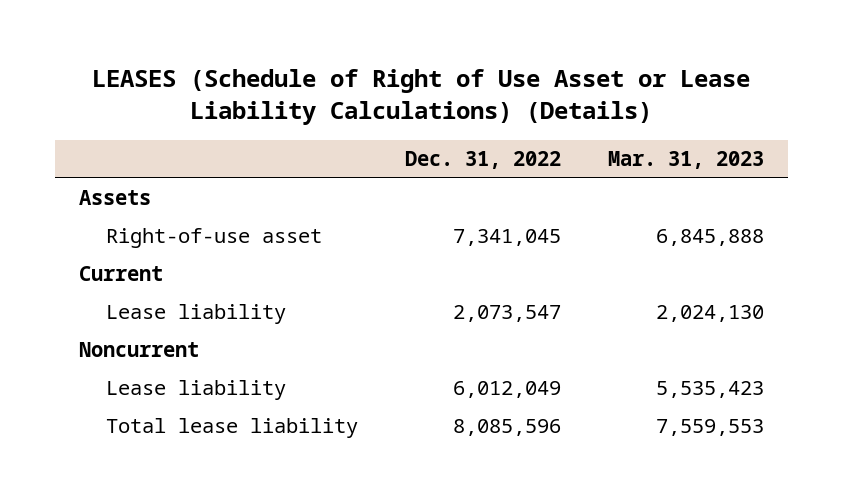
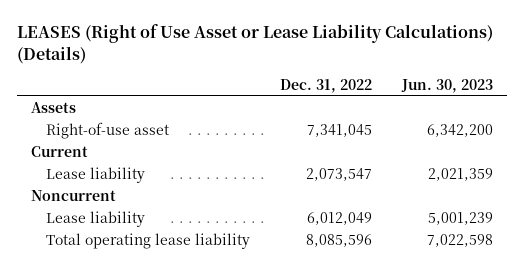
[92,69,751,126] LEASES (Schedule of Right of Use Asset or Lease Liability Calculations) (Details) -> [16,24,493,65] LEASES (Right of Use Asset or Lease Liability Calculations) (Details)
[608,151,765,170] Mar. 31, 2023 -> none
none -> [400,78,493,93] Jun. 30, 2023
[105,418,358,439] Total lease liability -> [46,233,251,250] Total operating lease liability

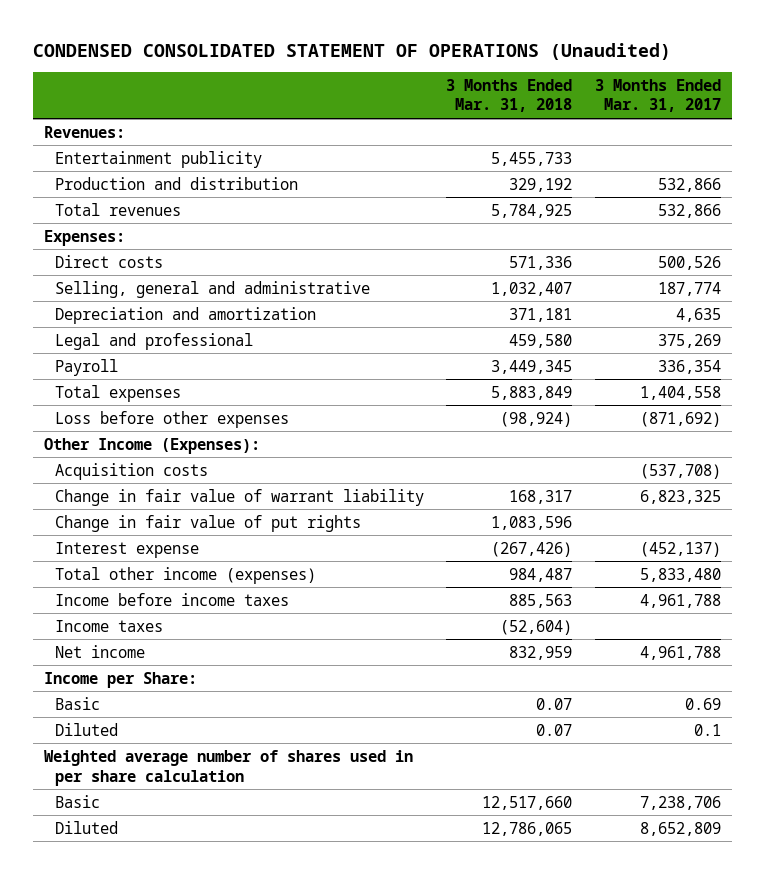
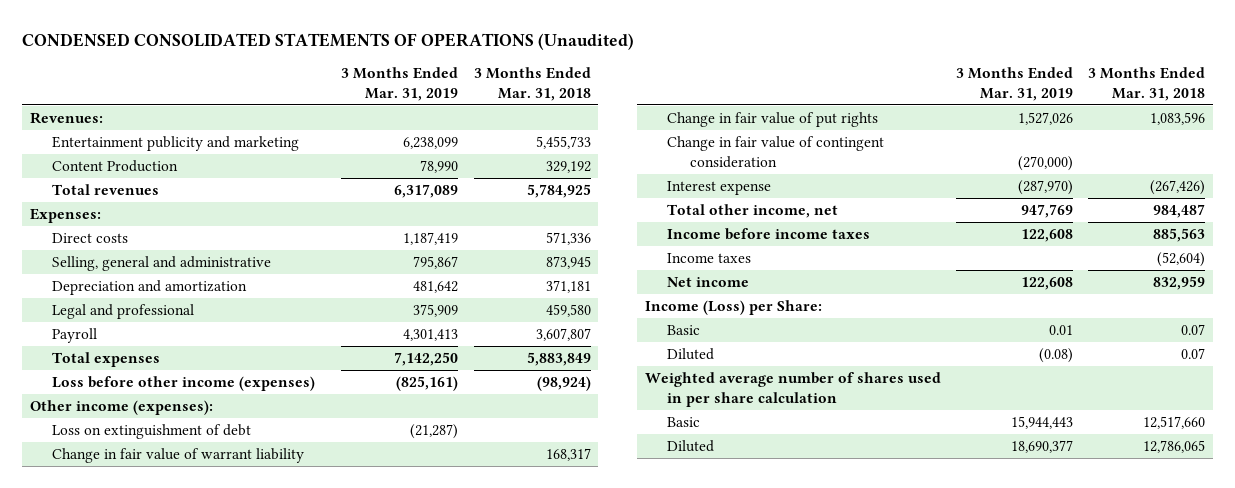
[32,42,671,60] CONDENSED CONSOLIDATED STATEMENT OF OPERATIONS (Unaudited) -> [21,32,634,50] CONDENSED CONSOLIDATED STATEMENTS OF OPERATIONS (Unaudited)
[594,78,721,113] 3 Months Ended Mar. 31, 2017 -> none
none -> [341,67,459,101] 3 Months Ended Mar. 31, 2019
[55,150,263,168] Entertainment publicity -> [52,135,300,151] Entertainment publicity and marketing
[55,176,299,190] Production and distribution -> [52,159,179,172] Content Production
[491,281,573,296] 1,032,407 -> [545,255,591,269] 873,945
[491,359,573,374] 3,449,345 -> [535,327,591,341] 3,607,807
[55,462,209,480] Acquisition costs -> none
[55,410,290,428] Loss before other expenses -> [52,375,316,391] Loss before other income (expenses)
[43,437,260,454] Other Income (Expenses): -> [29,399,213,415] Other income (expenses):
none -> [52,423,252,439] Loss on extinguishment of debt
none -> [667,135,885,168] Change in fair value of contingent consideration
[55,566,317,584] Total other income (expenses) -> [667,203,839,218] Total other income, net
[43,671,197,688] Income per Share: -> [644,299,822,315] Income (Loss) per Share:

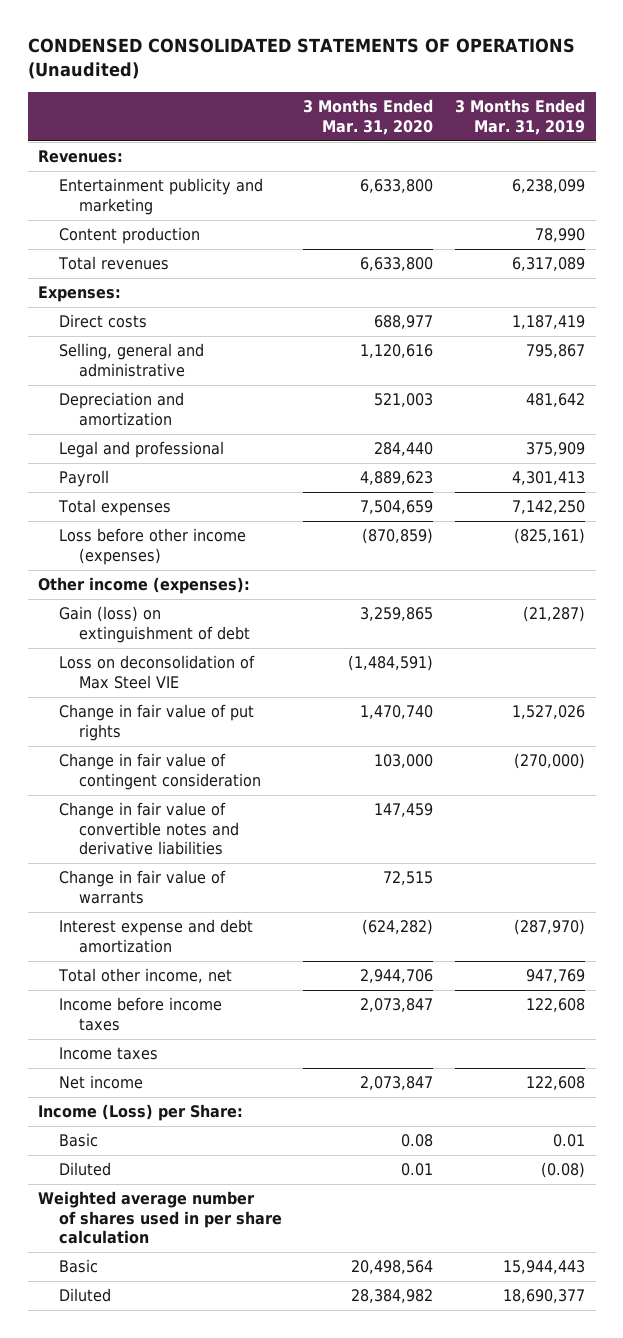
[473,67,591,101] 3 Months Ended Mar. 31, 2018 -> none
none -> [303,99,434,135] 3 Months Ended Mar. 31, 2020
[52,159,179,172] Content Production -> [58,227,200,245] Content production
[52,447,305,463] Change in fair value of warrant liability -> none
[52,423,252,439] Loss on extinguishment of debt -> [58,606,251,643] Gain (loss) on extinguishment of debt
none -> [58,655,255,689] Loss on deconsolidation of Max Steel VIE
none -> [58,802,240,856] Change in fair value of convertible notes and derivative liabilities
none -> [58,870,226,904] Change in fair value of warrants
[667,180,772,195] Interest expense -> [58,919,253,953] Interest expense and debt amortization

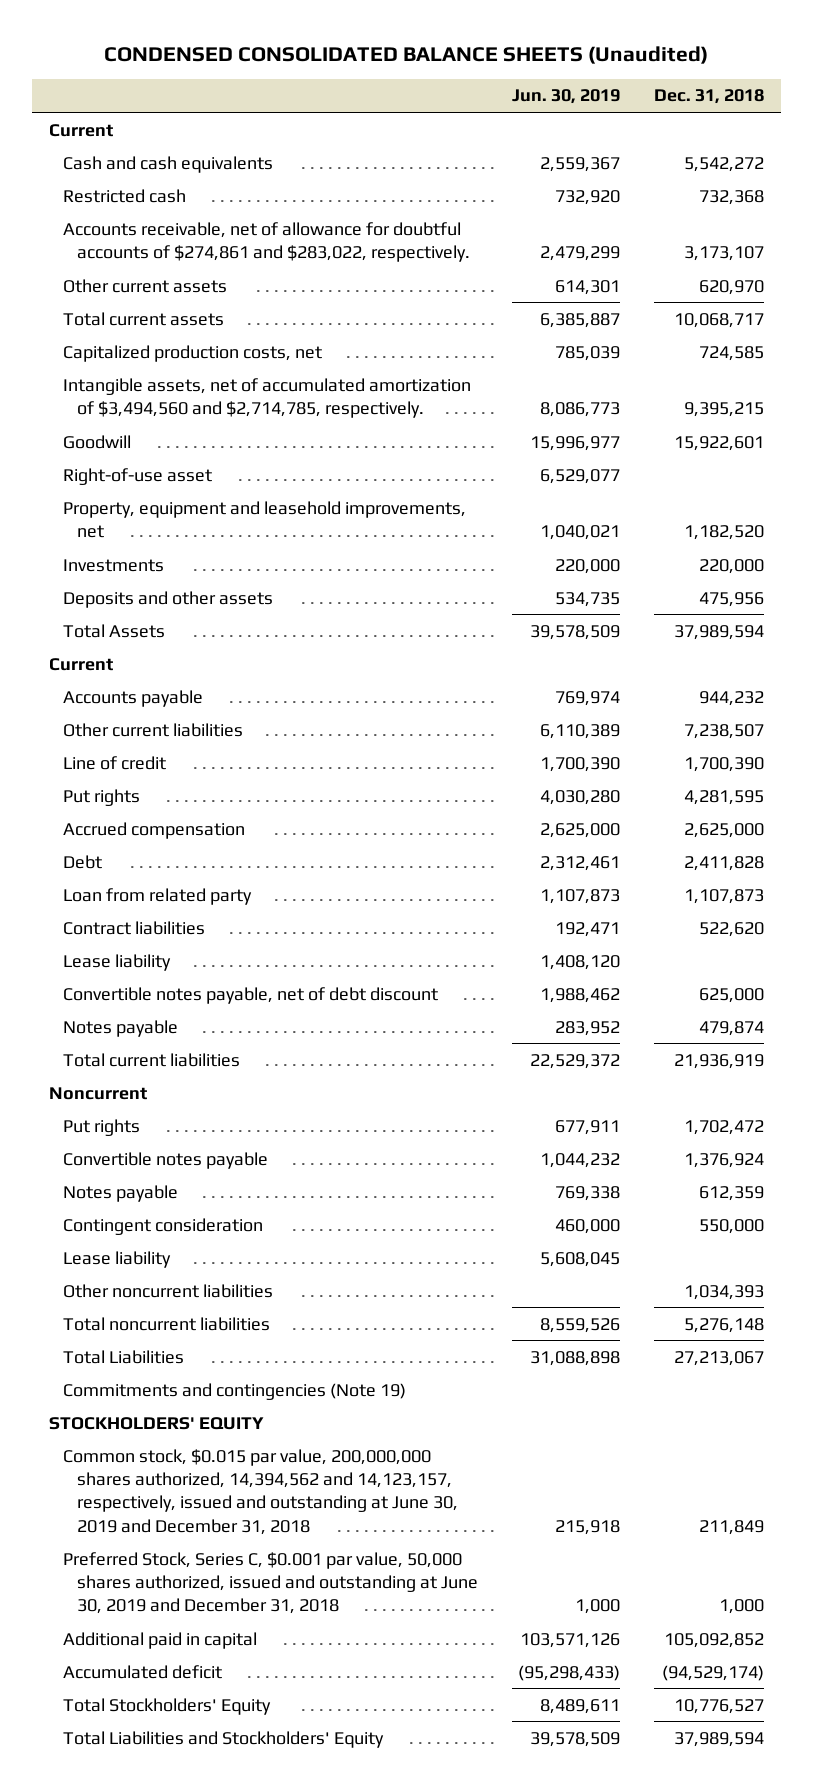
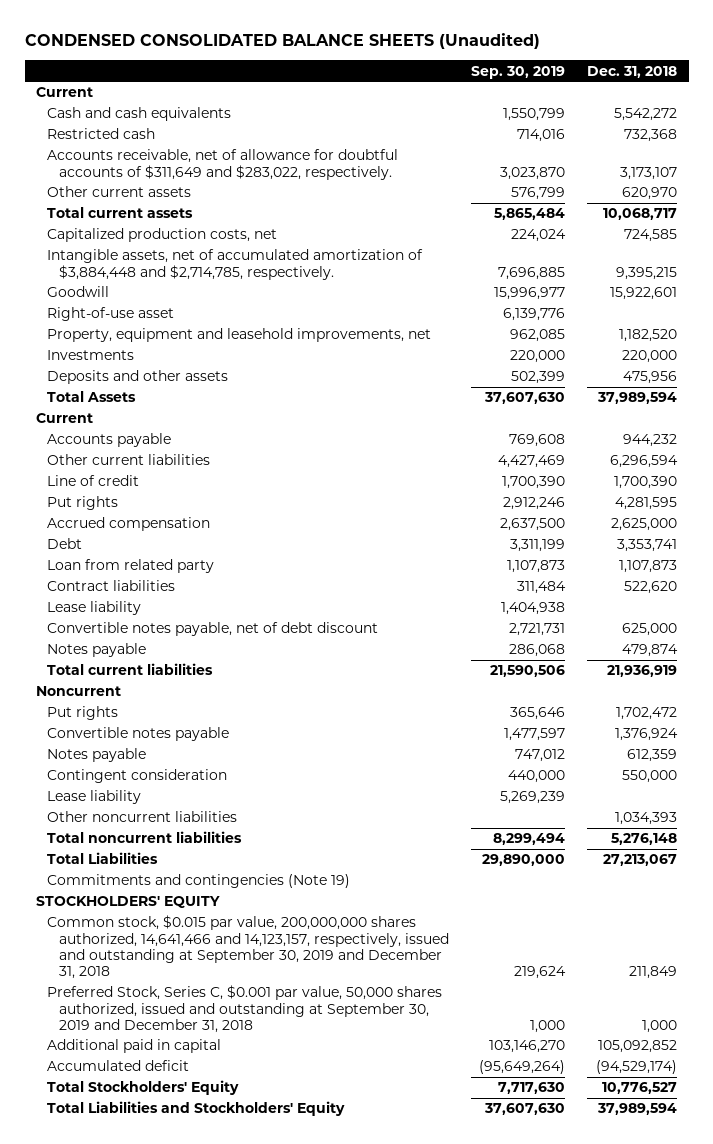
[511,89,620,105] Jun. 30, 2019 -> none
none -> [471,65,566,79] Sep. 30, 2019
[63,221,470,262] Accounts receivable, net of allowance for doubtful accounts of $274,861 and $283,022, respectively. -> [47,149,399,180] Accounts receivable, net of allowance for doubtful accounts of $311,649 and $283,022, respectively.
[63,377,472,418] Intangible assets, net of accumulated amortization of $3,494,560 and $2,714,785, respectively. -> [47,249,424,280] Intangible assets, net of accumulated amortization of $3,884,448 and $2,714,785, respectively.
[683,723,764,739] 7,238,507 -> [610,455,679,469] 6,296,594
[683,855,764,871] 2,411,828 -> [617,539,678,553] 3,353,741
[63,1448,458,1535] Common stock, $0.015 par value, 200,000,000 shares authorized, 14,394,562 and 14,123,157, respectively, issued and outstanding at June 30, 2019 and December 31, 2018 -> [47,915,449,979] Common stock, $0.015 par value, 200,000,000 shares authorized, 14,641,466 and 14,123,157, respectively, issued and outstanding at September 30, 2019 and December 31, 2018
[63,1551,478,1615] Preferred Stock, Series C, $0.001 par value, 50,000 shares authorized, issued and outstanding at June 30, 2019 and December 31, 2018 -> [47,985,443,1033] Preferred Stock, Series C, $0.001 par value, 50,000 shares authorized, issued and outstanding at September 30, 2019 and December 31, 2018

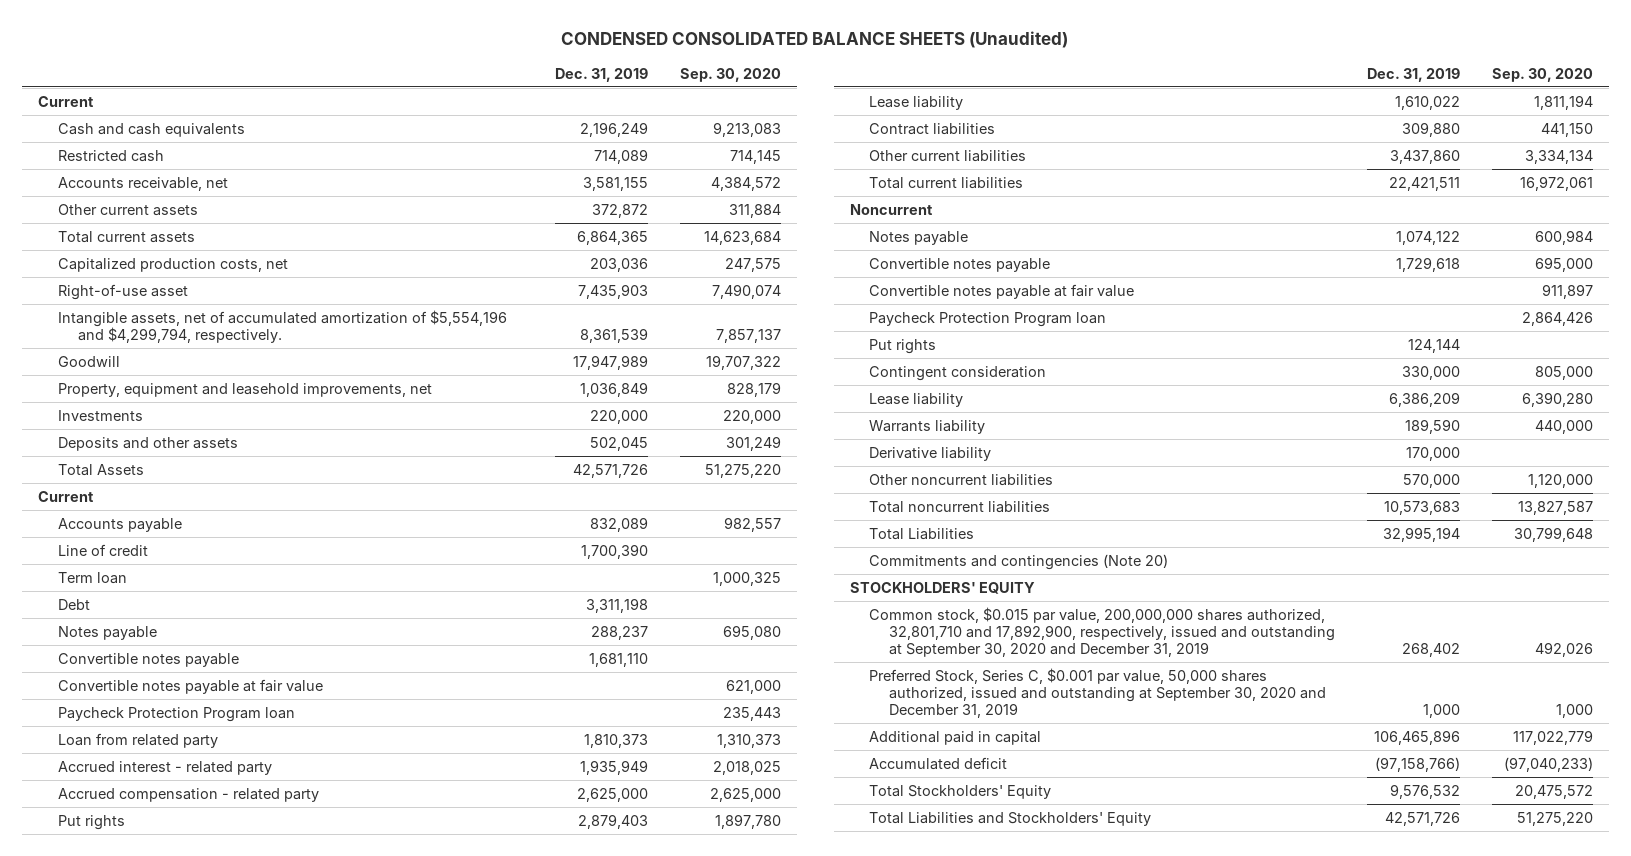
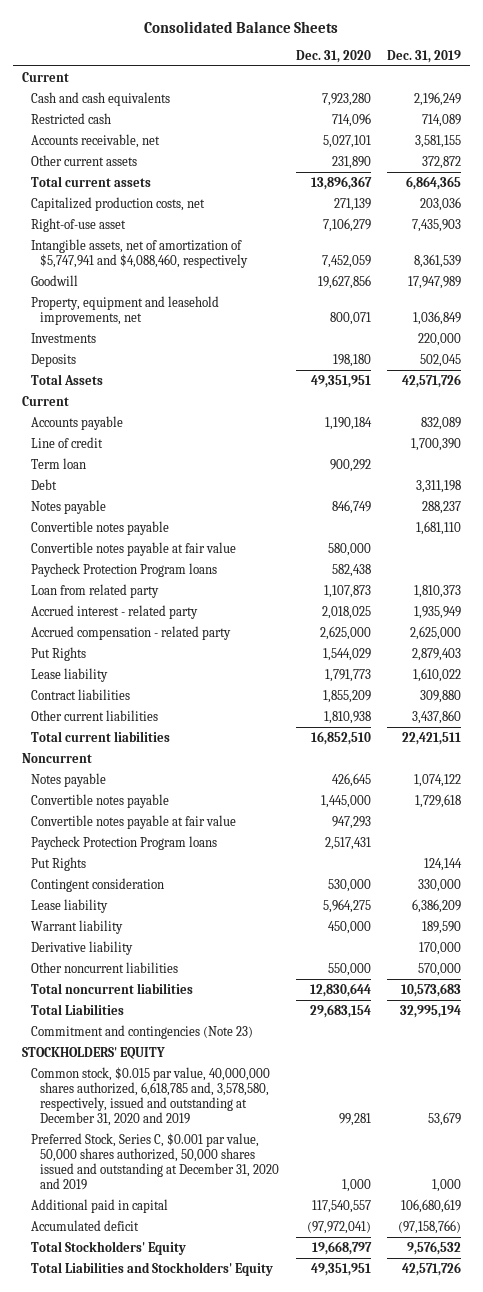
[561,31,1069,49] CONDENSED CONSOLIDATED BALANCE SHEETS (Unaudited) -> [144,20,339,33] Consolidated Balance Sheets
[680,67,782,82] Sep. 30, 2020 -> none
none -> [295,49,371,63] Dec. 31, 2020
[57,309,507,344] Intangible assets, net of accumulated amortization of $5,554,196 and $4,299,794, respectively. -> [30,238,248,268] Intangible assets, net of amortization of $5,747,941 and $4,088,460, respectively
[57,436,238,451] Deposits and other assets -> [30,353,76,367] Deposits
[57,706,295,722] Paycheck Protection Program loan -> [30,562,217,577] Paycheck Protection Program loans
[57,814,125,830] Put rights -> [30,646,86,661] Put Rights
[869,311,1107,327] Paycheck Protection Program loan -> [30,835,217,850] Paycheck Protection Program loans
[869,338,937,354] Put rights -> [30,856,86,871] Put Rights
[869,419,986,434] Warrants liability -> [30,919,123,934] Warrant liability
[869,553,1169,570] Commitments and contingencies (Note 20) -> [30,1024,253,1039] Commitment and contingencies (Note 23)
[869,606,1335,658] Common stock, $0.015 par value, 200,000,000 shares authorized, 32,801,710 and 17,892,900, respectively, issued and outstanding at September 30, 2020 and December 31, 2019 -> [30,1066,270,1126] Common stock, $0.015 par value, 40,000,000 shares authorized, 6,618,785 and, 3,578,580, respectively, issued and outstanding at December 31, 2020 and 2019
[1401,643,1460,658] 268,402 -> [428,1111,462,1126] 53,679
[869,667,1326,719] Preferred Stock, Series C, $0.001 par value, 50,000 shares authorized, issued and outstanding at September 30, 2020 and December 31, 2019 -> [30,1132,279,1190] Preferred Stock, Series C, $0.001 par value, 50,000 shares authorized, 50,000 shares issued and outstanding at December 31, 2020 and 2019
[1373,729,1460,745] 106,465,896 -> [401,1198,462,1213] 106,680,619

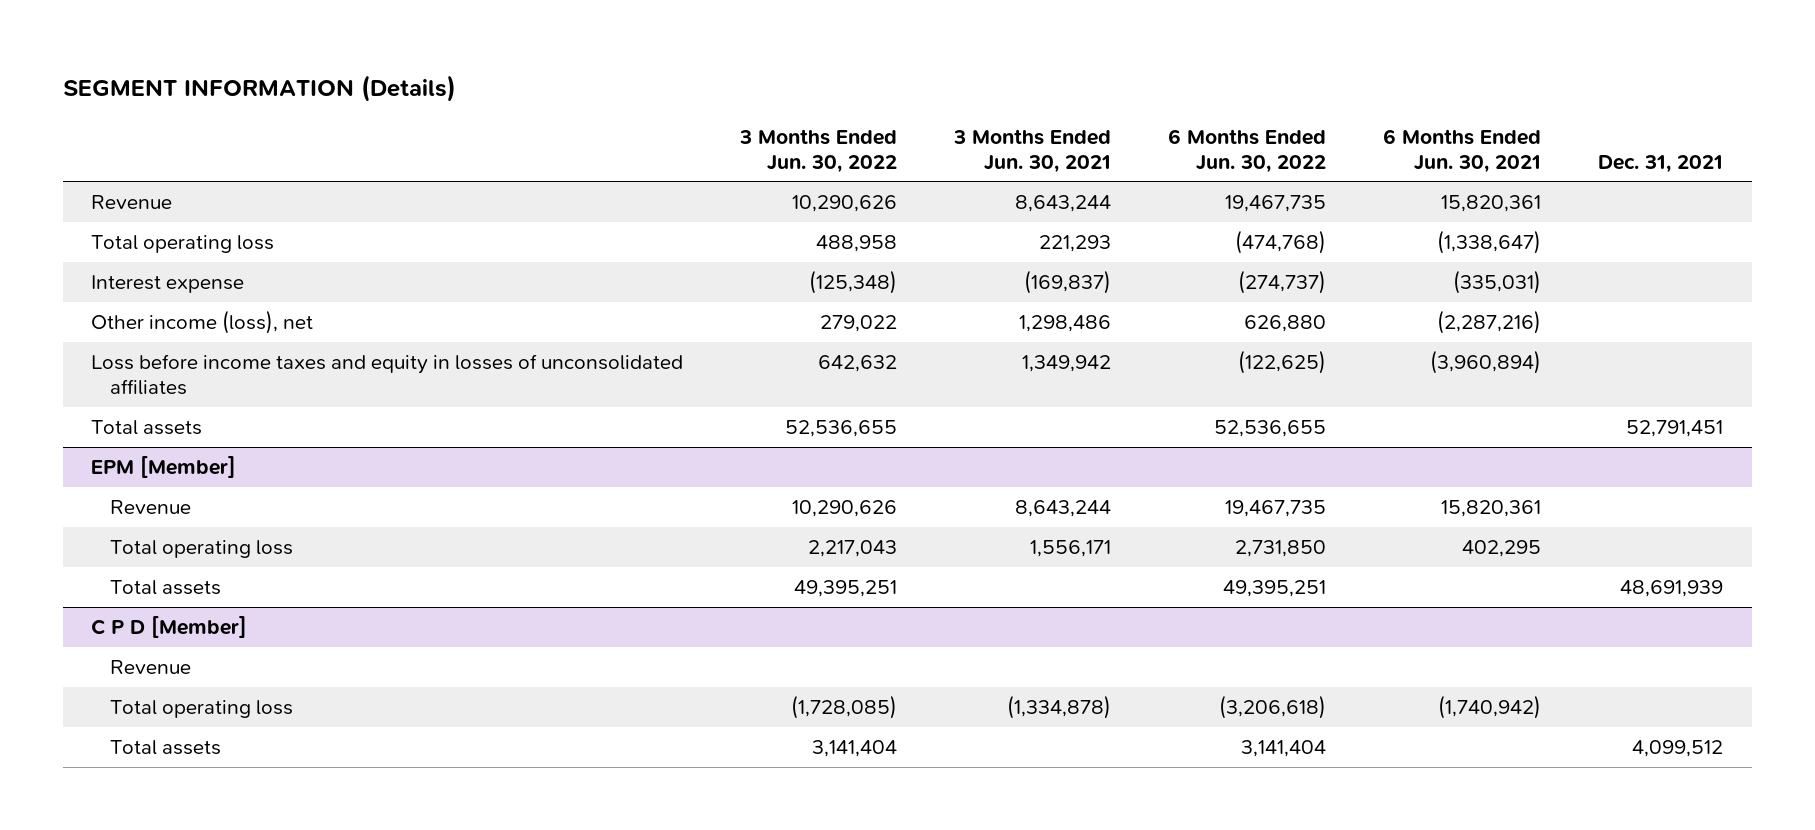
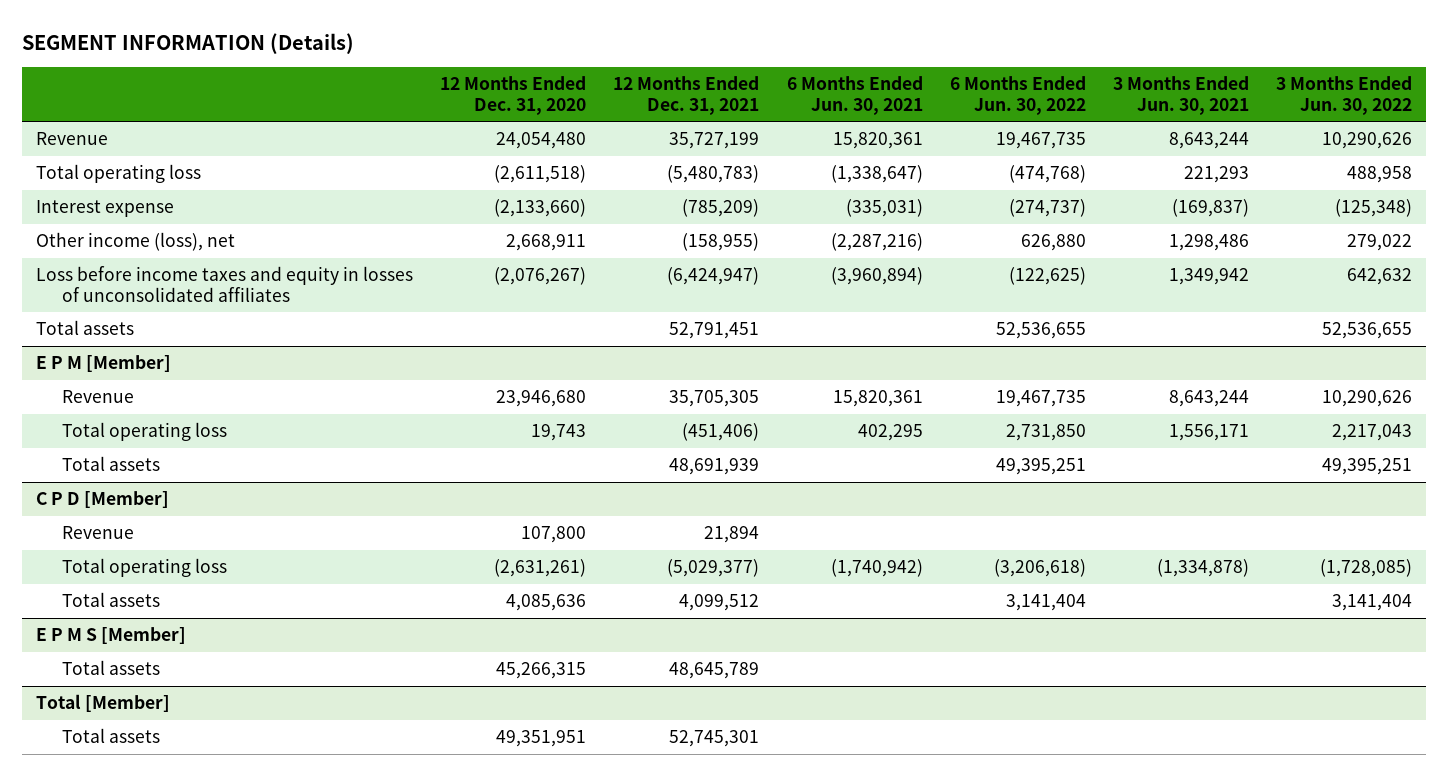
[1598,154,1724,173] Dec. 31, 2021 -> none
none -> [440,76,587,115] 12 Months Ended Dec. 31, 2020
none -> [613,76,760,115] 12 Months Ended Dec. 31, 2021
[91,456,237,479] EPM [Member] -> [35,355,171,373] E P M [Member]
none -> [35,627,186,645] E P M S [Member]
none -> [61,660,160,676] Total assets
none -> [35,694,170,713] Total [Member]
none -> [61,728,160,744] Total assets

